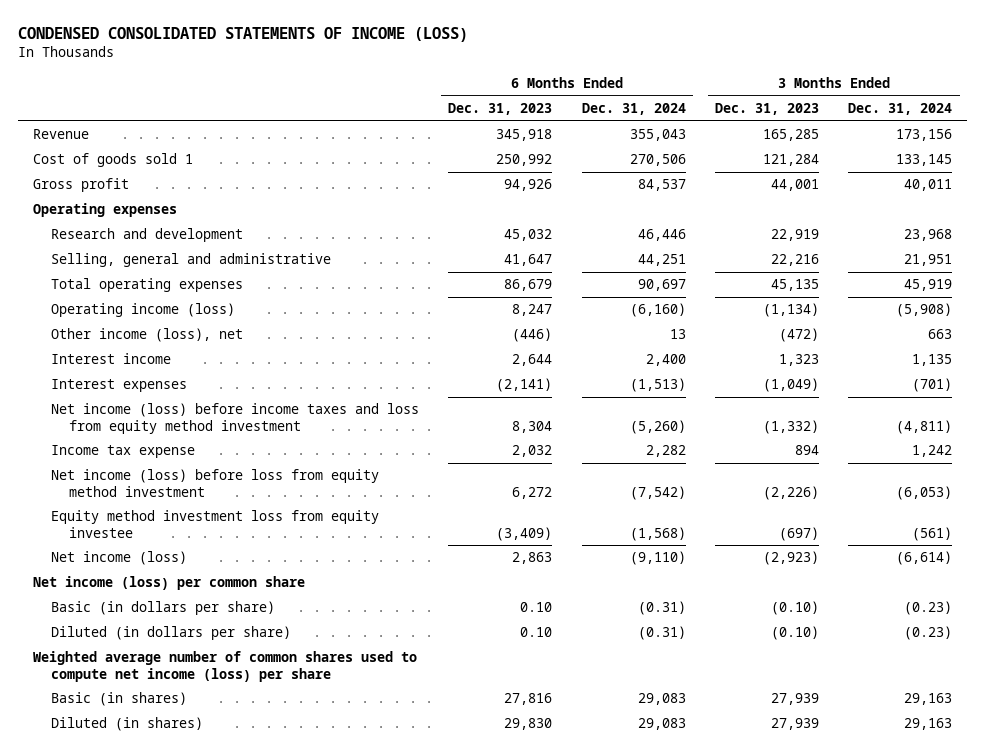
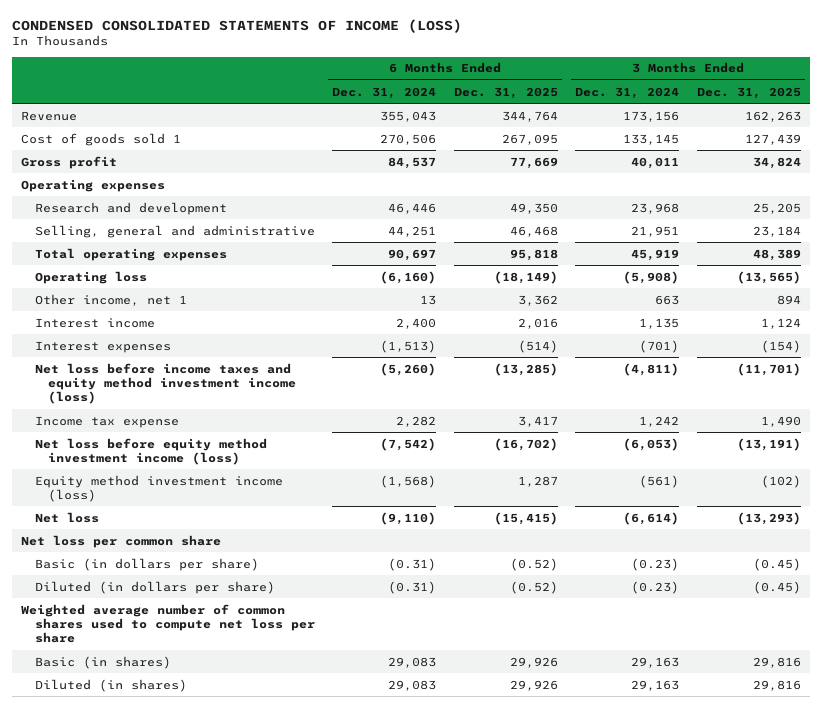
[448,102,553,115] Dec. 31, 2023 -> none
[714,102,819,115] Dec. 31, 2023 -> none
none -> [453,86,558,99] Dec. 31, 2025
none -> [696,86,801,99] Dec. 31, 2025
[50,303,235,318] Operating income (loss) -> [34,270,147,284] Operating loss
[50,328,243,343] Other income (loss), net -> [34,293,187,306] Other income, net 1
[50,403,419,434] Net income (loss) before income taxes and loss from equity method investment -> [34,362,297,405] Net loss before income taxes and equity method investment income (loss)
[50,469,379,497] Net income (loss) before loss from equity method investment -> [34,437,267,465] Net loss before equity method investment income (loss)
[50,510,379,538] Equity method investment loss from equity investee -> [34,474,283,502] Equity method investment income (loss)
[50,551,187,566] Net income (loss) -> [34,511,99,523] Net loss
[32,576,305,591] Net income (loss) per common share -> [21,534,222,548] Net loss per common share
[32,651,417,682] Weighted average number of common shares used to compute net income (loss) per share -> [21,603,315,644] Weighted average number of common shares used to compute net loss per share

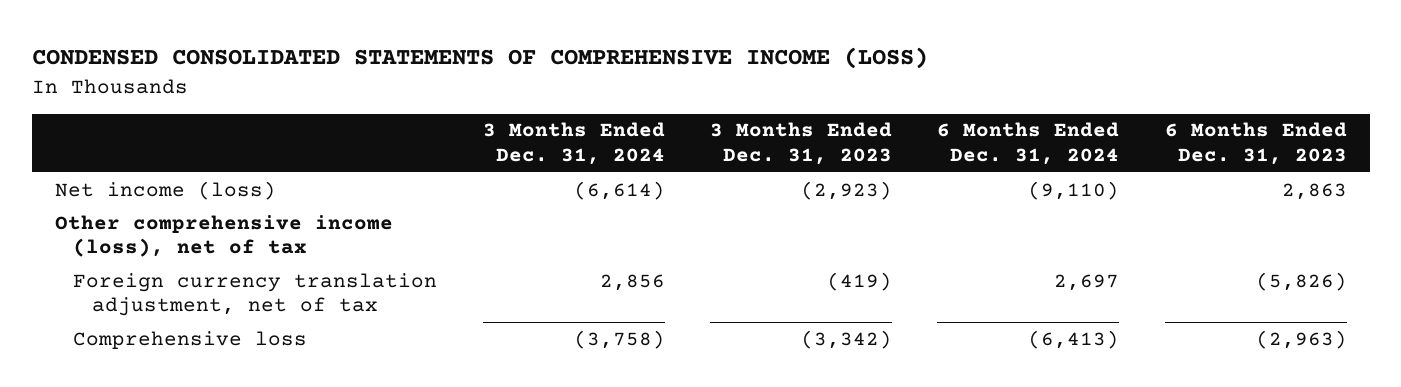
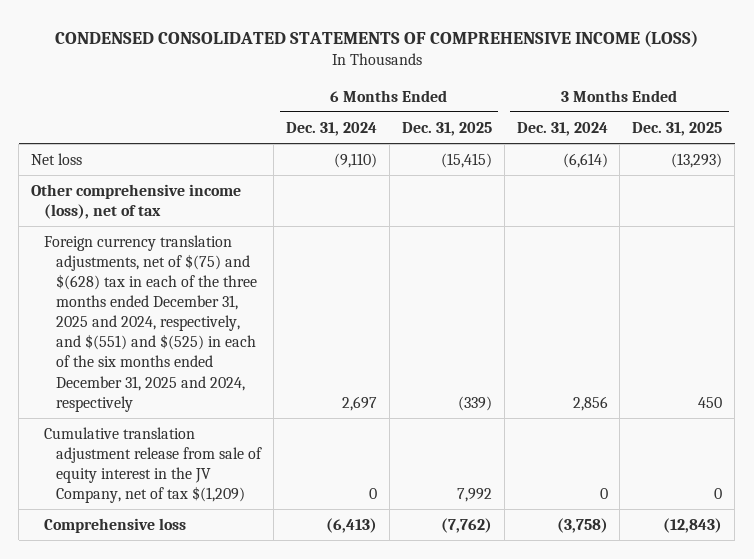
[710,122,893,166] 3 Months Ended Dec. 31, 2023 -> none
[1164,122,1347,166] 6 Months Ended Dec. 31, 2023 -> none
none -> [401,121,492,136] Dec. 31, 2025
none -> [632,121,723,136] Dec. 31, 2025
[54,180,276,200] Net income (loss) -> [31,152,83,165] Net loss
[73,272,438,317] Foreign currency translation adjustment, net of tax -> [43,234,258,412] Foreign currency translation adjustments, net of $(75) and $(628) tax in each of the three months ended December 31, 2025 and 2024, respectively, and $(551) and $(525) in each of the six months ended December 31, 2025 and 2024, respectively
none -> [43,426,263,504] Cumulative translation adjustment release from sale of equity interest in the JV Company, net of tax $(1,209)

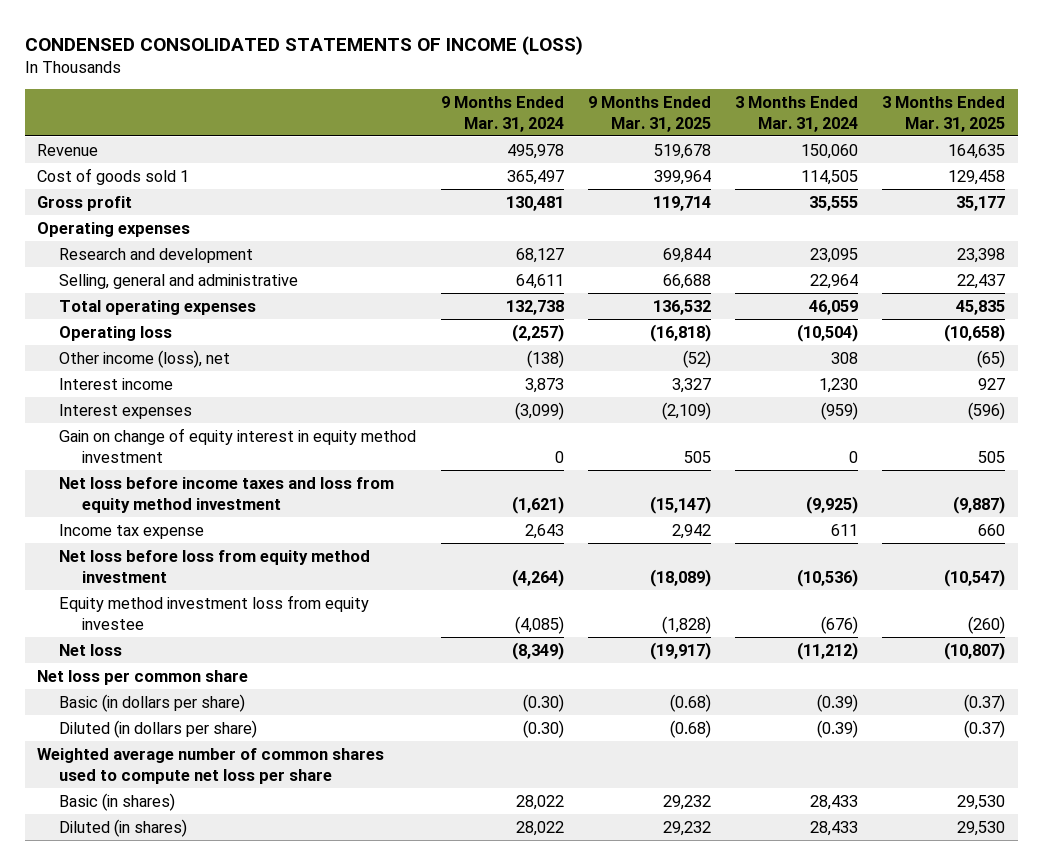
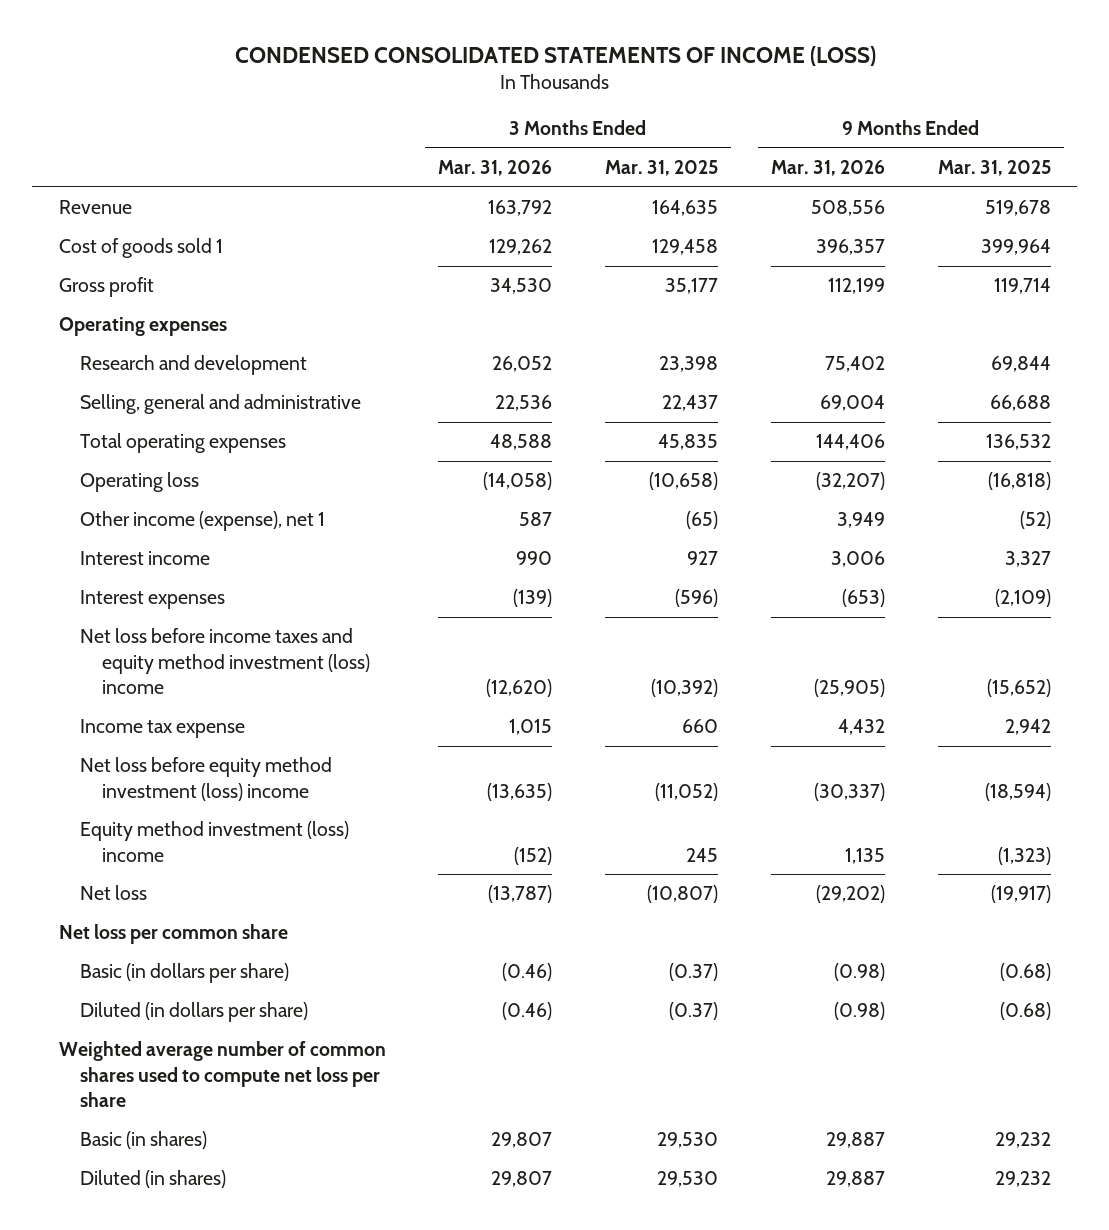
[440,95,564,132] 9 Months Ended Mar. 31, 2024 -> none
[735,95,859,132] 3 Months Ended Mar. 31, 2024 -> none
none -> [438,160,553,177] Mar. 31, 2026
none -> [770,160,885,177] Mar. 31, 2026
[59,349,231,368] Other income (loss), net -> [80,511,326,532] Other income (expense), net 1
[59,427,417,463] Gain on change of equity interest in equity method investment -> none
[59,476,395,513] Net loss before income taxes and loss from equity method investment -> [80,628,371,694] Net loss before income taxes and equity method investment (loss) income
[649,495,711,514] (15,147) -> [986,678,1051,697] (15,652)
[953,495,1006,514] (9,887) -> [651,678,719,697] (10,392)
[59,549,371,583] Net loss before loss from equity method investment -> [80,757,333,801] Net loss before equity method investment (loss) income
[649,568,711,587] (18,089) -> [984,782,1051,801] (18,594)
[944,568,1006,587] (10,547) -> [655,782,719,801] (11,052)
[59,594,370,630] Equity method investment loss from equity investee -> [80,821,350,862] Equity method investment (loss) income
[661,615,711,634] (1,828) -> [997,846,1051,865] (1,323)
[968,615,1006,634] (260) -> [686,847,719,862] 245

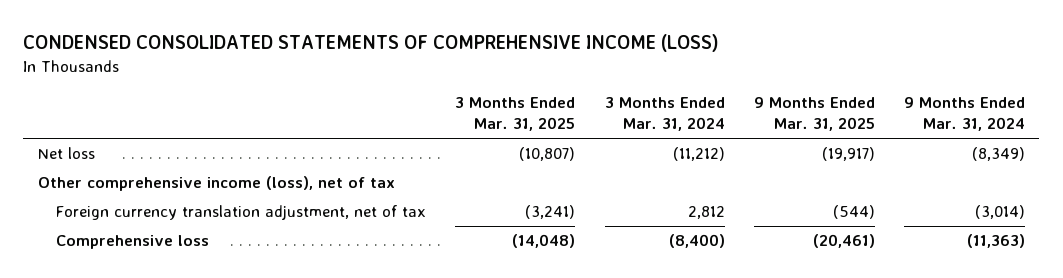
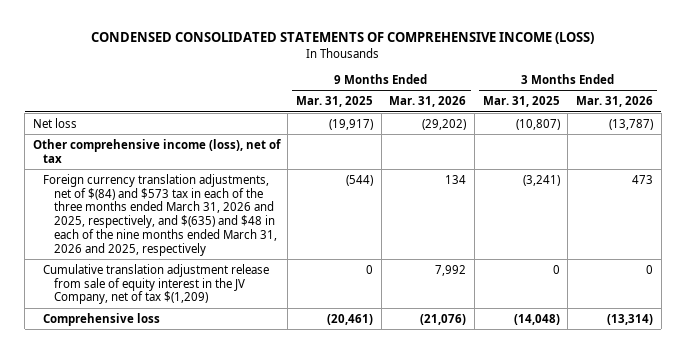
[604,97,725,132] 3 Months Ended Mar. 31, 2024 -> none
[903,97,1025,132] 9 Months Ended Mar. 31, 2024 -> none
none -> [389,96,467,108] Mar. 31, 2026
none -> [576,96,654,108] Mar. 31, 2026
[56,205,427,221] Foreign currency translation adjustment, net of tax -> [43,173,277,256] Foreign currency translation adjustments, net of $(84) and $573 tax in each of the three months ended March 31, 2026 and 2025, respectively, and $(635) and $48 in each of the nine months ended March 31, 2026 and 2025, respectively
none -> [43,263,270,305] Cumulative translation adjustment release from sale of equity interest in the JV Company, net of tax $(1,209)

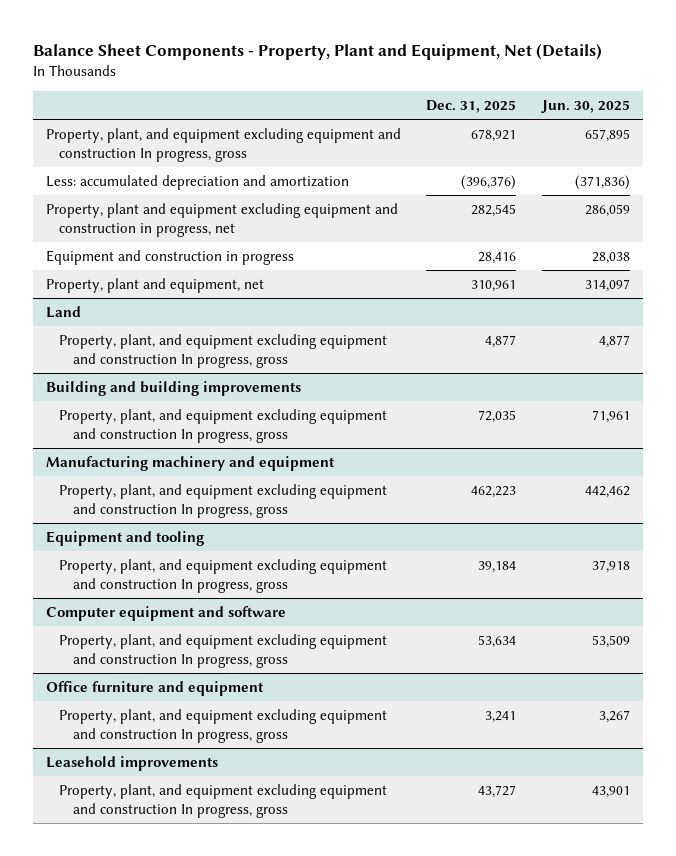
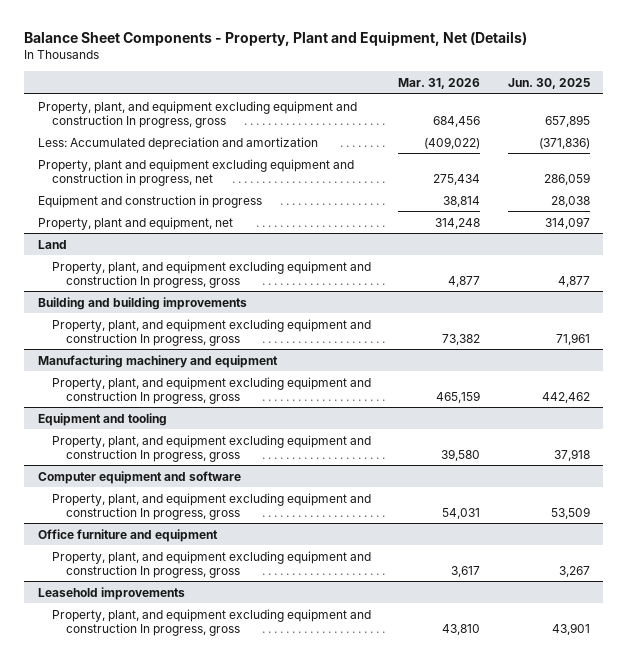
[426,99,517,113] Dec. 31, 2025 -> none
none -> [398,78,481,90] Mar. 31, 2026
[45,174,349,190] Less: accumulated depreciation and amortization -> [37,136,318,150] Less: Accumulated depreciation and amortization

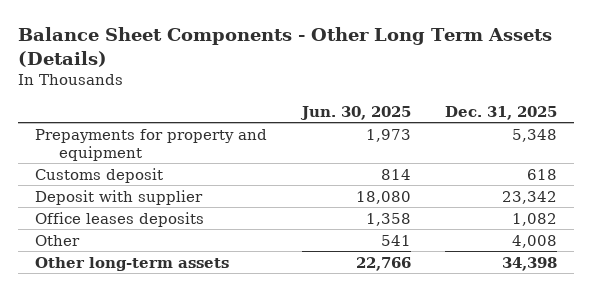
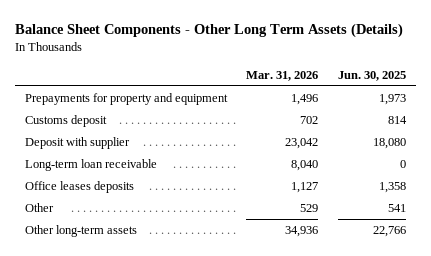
[445,105,558,120] Dec. 31, 2025 -> none
none -> [246,70,319,81] Mar. 31, 2026
none -> [24,158,157,171] Long-term loan receivable

